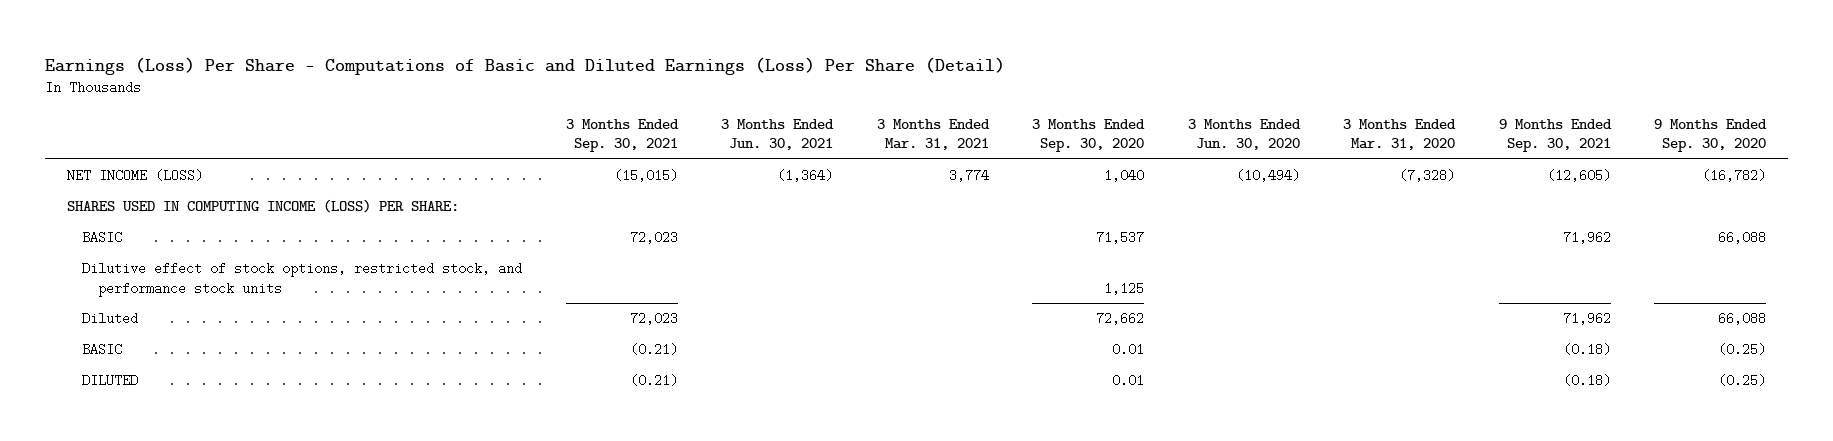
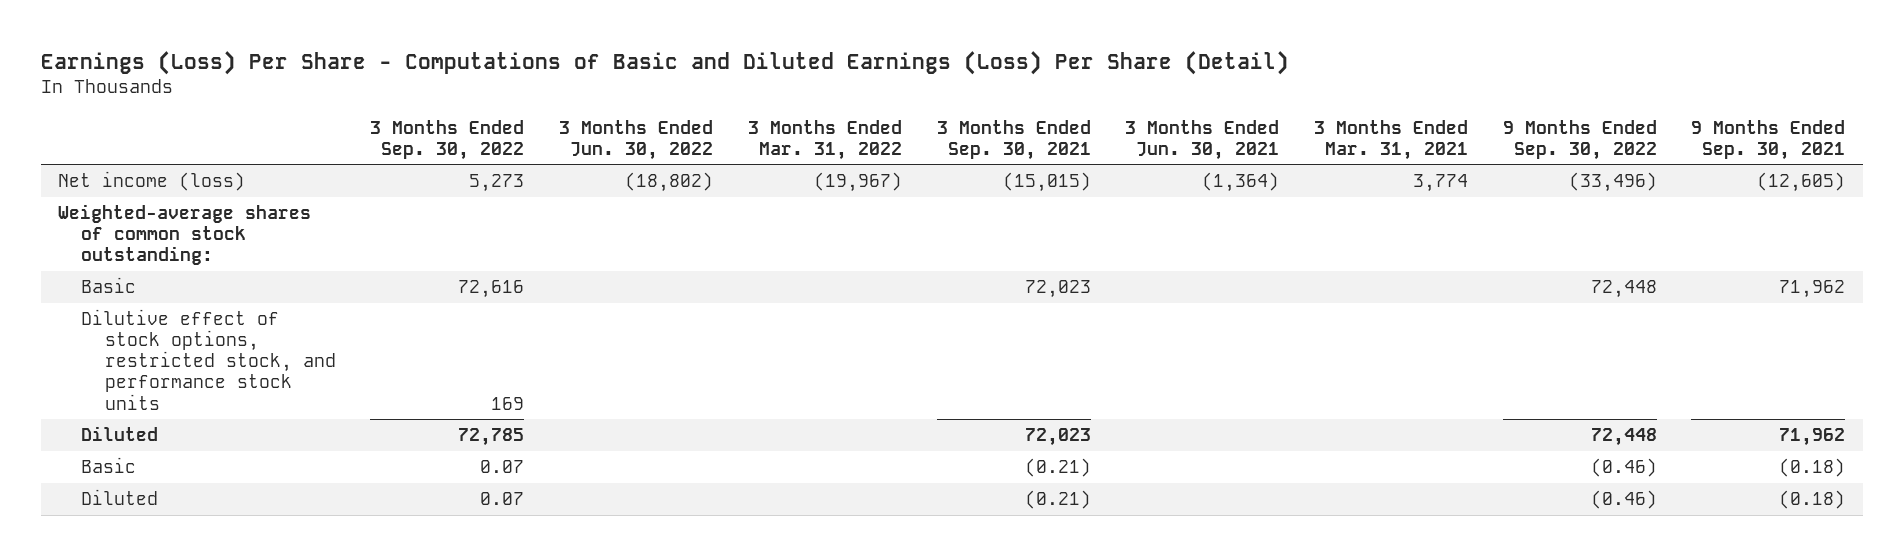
[1032,118,1146,153] 3 Months Ended Sep. 30, 2020 -> none
[1187,118,1301,151] 3 Months Ended Jun. 30, 2020 -> none
[1343,118,1457,151] 3 Months Ended Mar. 31, 2020 -> none
[1654,118,1768,153] 9 Months Ended Sep. 30, 2020 -> none
none -> [370,119,525,160] 3 Months Ended Sep. 30, 2022
none -> [559,119,714,160] 3 Months Ended Jun. 30, 2022
none -> [747,119,902,160] 3 Months Ended Mar. 31, 2022
none -> [1502,119,1657,160] 9 Months Ended Sep. 30, 2022
[67,169,204,183] NET INCOME (LOSS) -> [57,171,245,192] Net income (loss)
[67,199,460,214] SHARES USED IN COMPUTING INCOME (LOSS) PER SHARE: -> [57,204,311,266] Weighted-average shares of common stock outstanding:
[82,231,123,245] BASIC -> [81,277,137,294] Basic
[82,343,123,357] BASIC -> [81,457,137,474] Basic
[82,374,139,388] DILUTED -> [81,489,159,506] Diluted

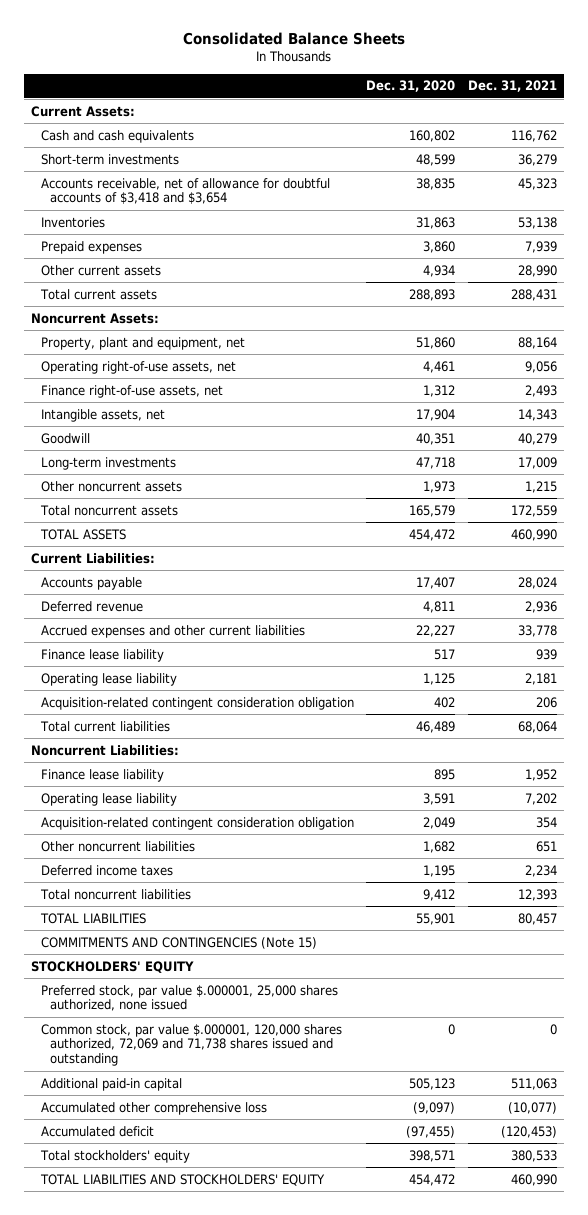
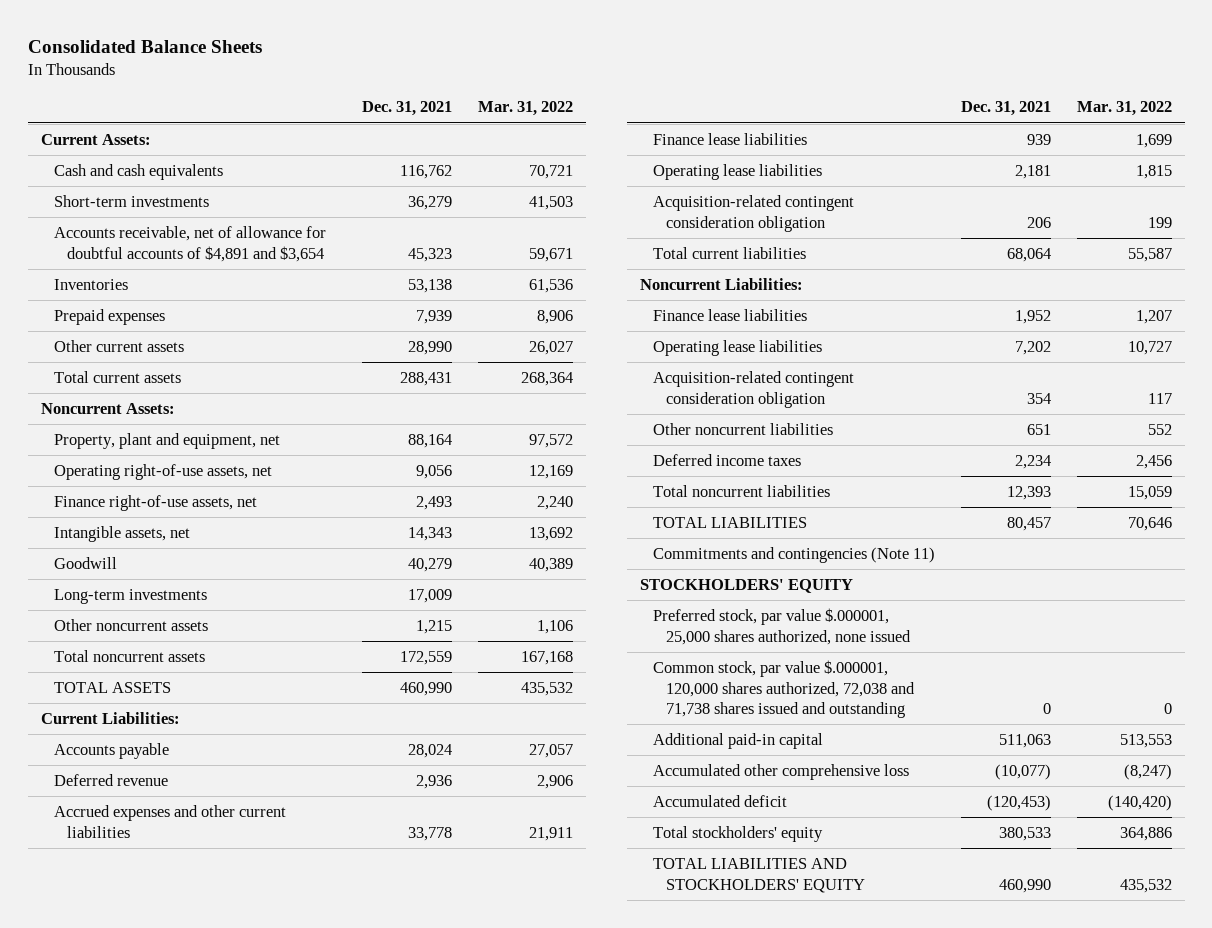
[366,80,456,93] Dec. 31, 2020 -> none
none -> [477,101,573,117] Mar. 31, 2022
[40,177,330,205] Accounts receivable, net of allowance for doubtful accounts of $3,418 and $3,654 -> [53,226,326,262] Accounts receivable, net of allowance for doubtful accounts of $4,891 and $3,654
[40,648,164,662] Finance lease liability -> [652,133,807,146] Finance lease liabilities
[40,672,177,686] Operating lease liability -> [652,164,822,181] Operating lease liabilities
[40,768,164,782] Finance lease liability -> [652,309,807,322] Finance lease liabilities
[40,792,177,806] Operating lease liability -> [652,340,822,357] Operating lease liabilities
[40,936,317,949] COMMITMENTS AND CONTINGENCIES (Note 15) -> [652,547,935,564] Commitments and contingencies (Note 11)
[40,1023,342,1067] Common stock, par value $.000001, 120,000 shares authorized, 72,069 and 71,738 shares issued and outstanding -> [652,660,915,719] Common stock, par value $.000001, 120,000 shares authorized, 72,038 and 71,738 shares issued and outstanding

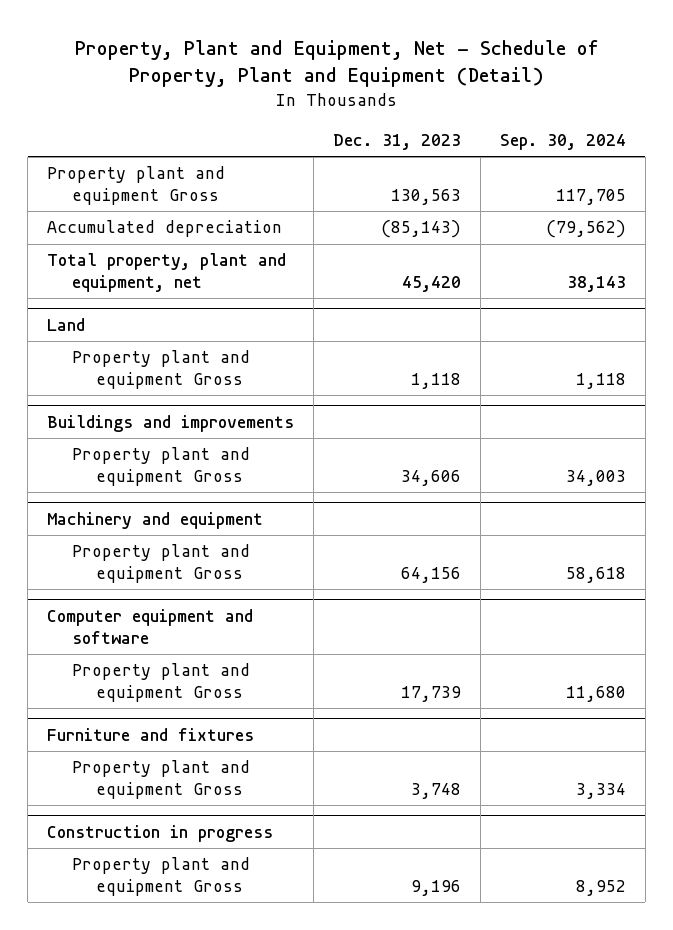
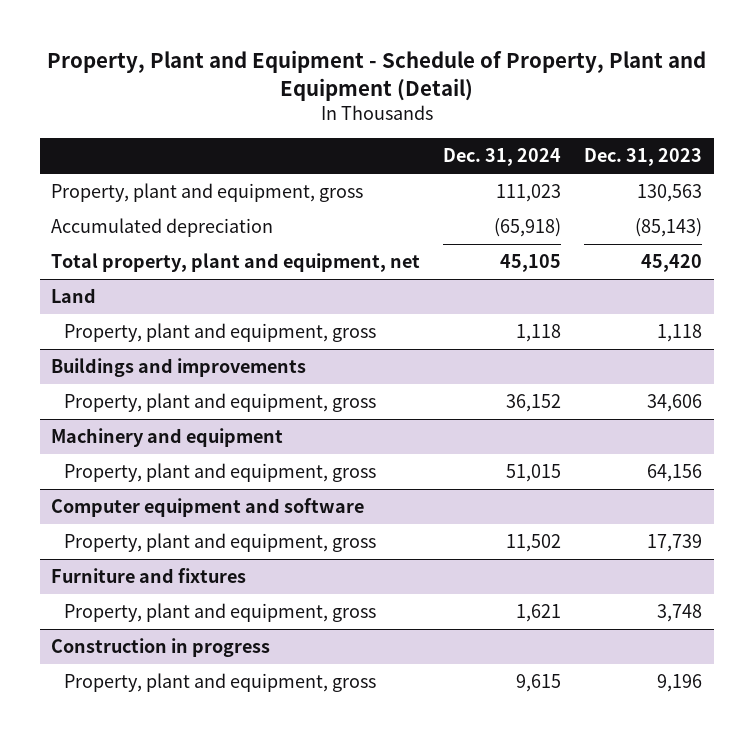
[74,40,599,88] Property, Plant and Equipment, Net - Schedule of Property, Plant and Equipment (Detail) -> [46,49,706,101] Property, Plant and Equipment - Schedule of Property, Plant and Equipment (Detail)
[499,133,626,150] Sep. 30, 2024 -> none
none -> [443,148,562,167] Dec. 31, 2024
[47,166,226,205] Property plant and equipment Gross -> [51,183,364,203] Property, plant and equipment, gross
[71,350,250,389] Property plant and equipment Gross -> [63,323,376,343] Property, plant and equipment, gross
[71,447,250,486] Property plant and equipment Gross -> [63,393,376,413] Property, plant and equipment, gross
[71,544,250,583] Property plant and equipment Gross -> [63,463,376,483] Property, plant and equipment, gross
[71,663,250,702] Property plant and equipment Gross -> [63,533,376,553] Property, plant and equipment, gross
[71,760,250,799] Property plant and equipment Gross -> [63,603,376,623] Property, plant and equipment, gross
[71,857,250,896] Property plant and equipment Gross -> [63,673,376,693] Property, plant and equipment, gross

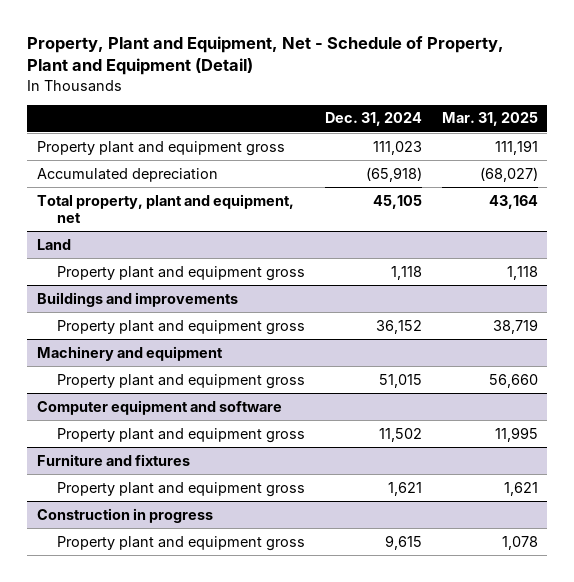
[46,49,706,101] Property, Plant and Equipment - Schedule of Property, Plant and Equipment (Detail) -> [26,35,504,76] Property, Plant and Equipment, Net - Schedule of Property, Plant and Equipment (Detail)
[584,148,703,167] Dec. 31, 2023 -> none
none -> [441,112,538,127] Mar. 31, 2025
[51,183,364,203] Property, plant and equipment, gross -> [36,140,285,156] Property plant and equipment gross
[63,323,376,343] Property, plant and equipment, gross -> [57,265,306,281] Property plant and equipment gross
[63,393,376,413] Property, plant and equipment, gross -> [57,319,306,335] Property plant and equipment gross
[63,463,376,483] Property, plant and equipment, gross -> [57,373,306,389] Property plant and equipment gross
[63,533,376,553] Property, plant and equipment, gross -> [57,427,306,443] Property plant and equipment gross
[63,603,376,623] Property, plant and equipment, gross -> [57,481,306,497] Property plant and equipment gross
[63,673,376,693] Property, plant and equipment, gross -> [57,535,306,551] Property plant and equipment gross

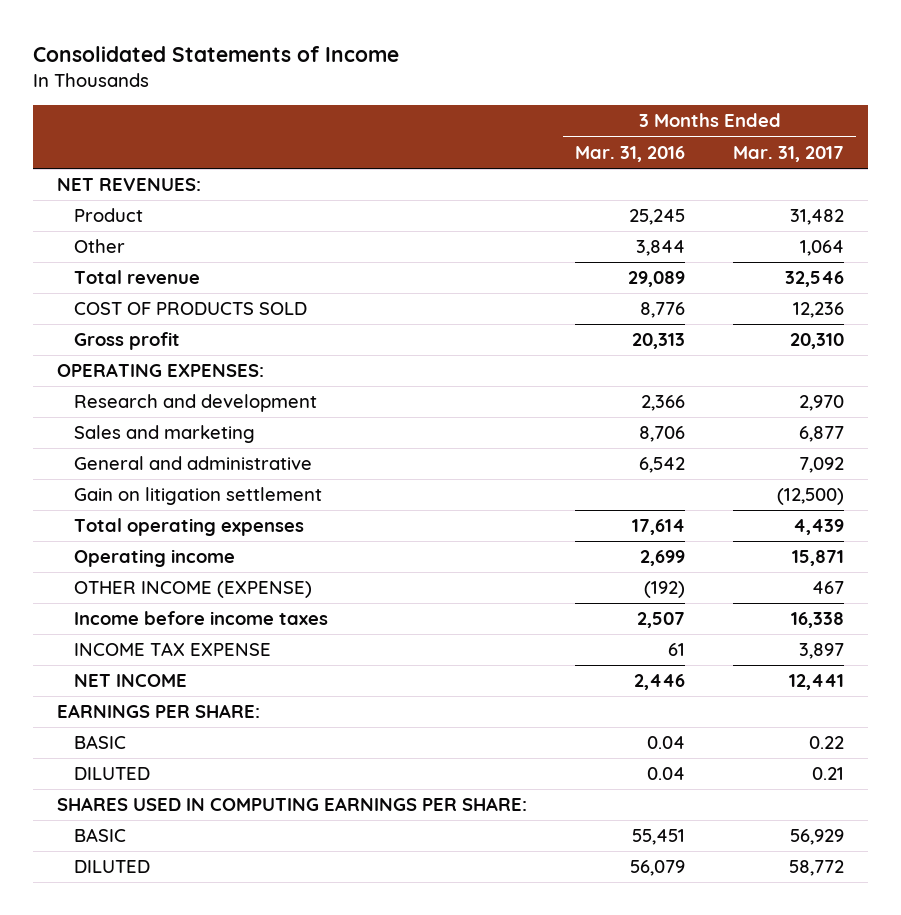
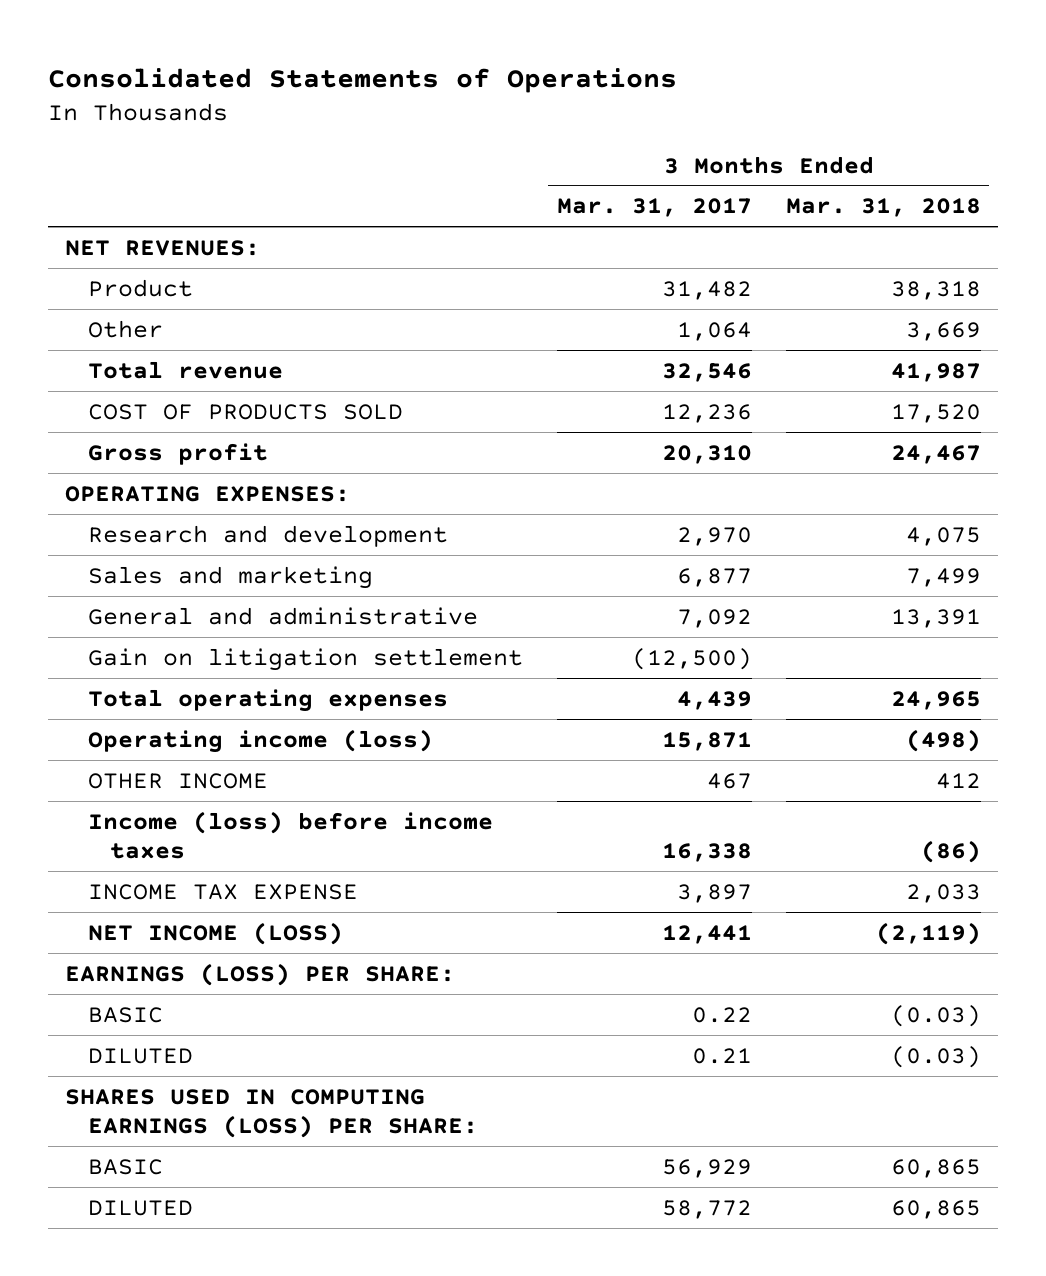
[33,46,400,63] Consolidated Statements of Income -> [48,67,678,93] Consolidated Statements of Operations
[575,145,686,162] Mar. 31, 2016 -> none
none -> [785,198,981,218] Mar. 31, 2018
[73,549,235,568] Operating income -> [87,728,433,753] Operating income (loss)
[73,581,312,599] OTHER INCOME (EXPENSE) -> [87,772,268,789] OTHER INCOME
[73,611,328,626] Income before income taxes -> [87,810,493,860] Income (loss) before income taxes
[73,674,187,688] NET INCOME -> [87,921,343,945] NET INCOME (LOSS)
[57,704,261,719] EARNINGS PER SHARE: -> [65,962,456,986] EARNINGS (LOSS) PER SHARE:
[57,797,528,812] SHARES USED IN COMPUTING EARNINGS PER SHARE: -> [65,1088,478,1139] SHARES USED IN COMPUTING EARNINGS (LOSS) PER SHARE:

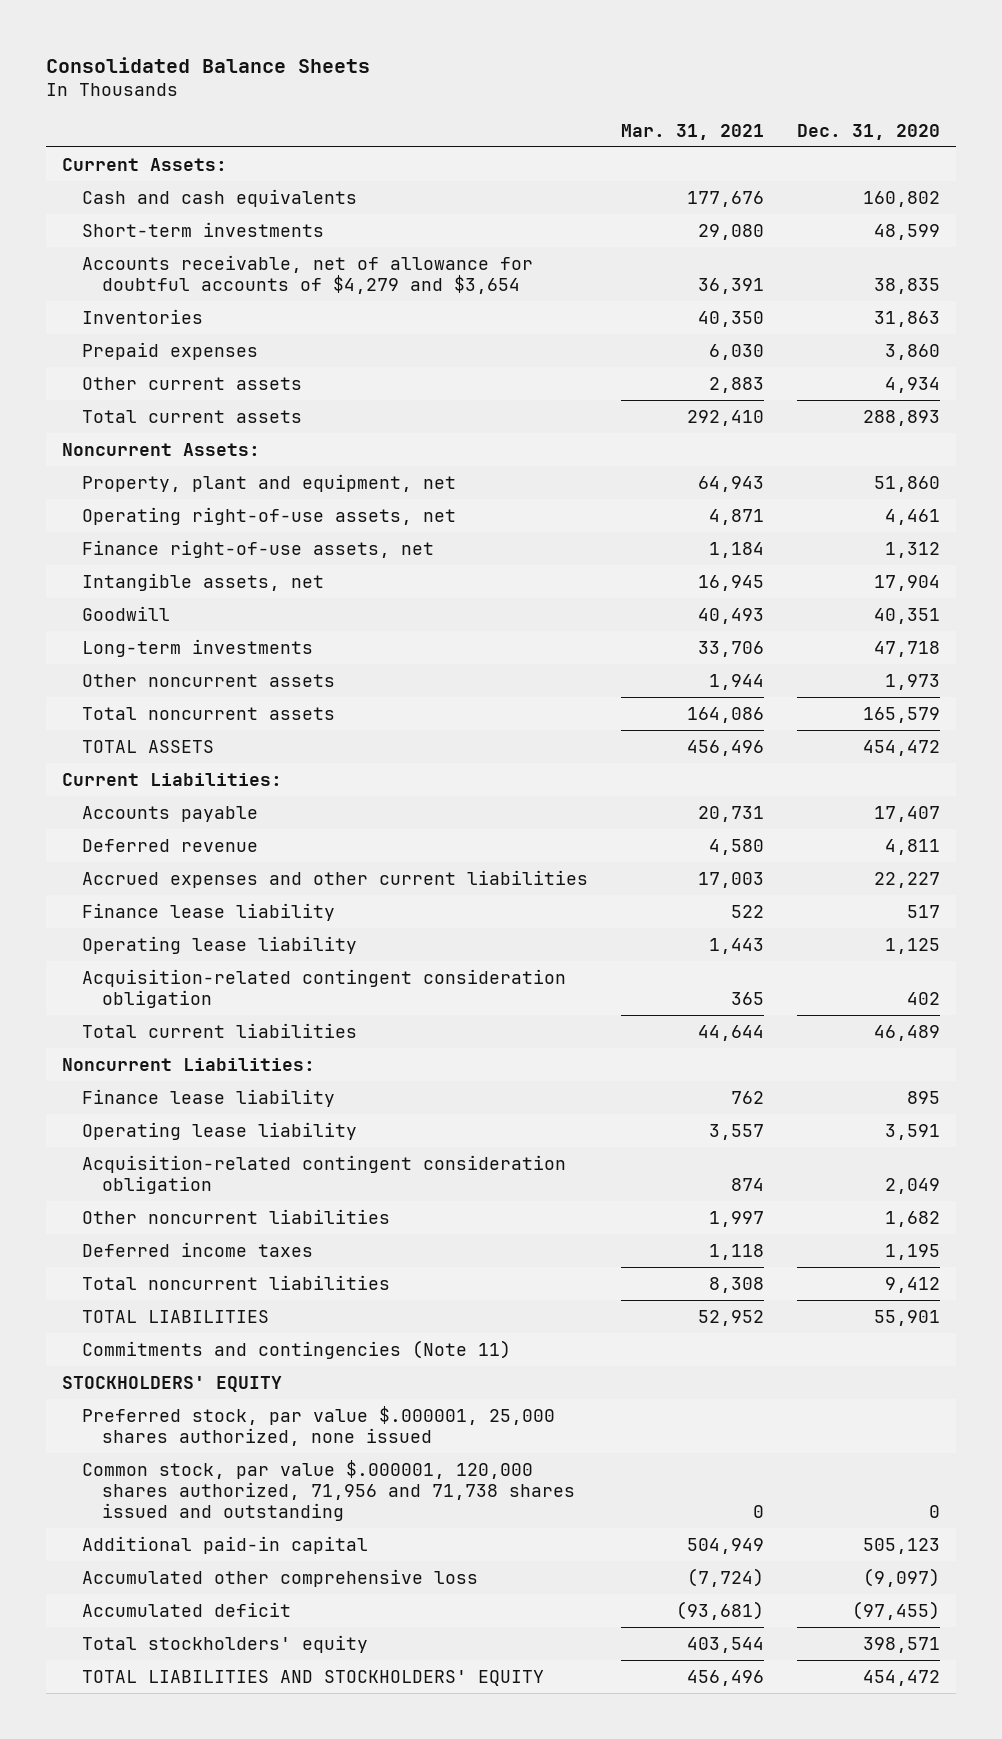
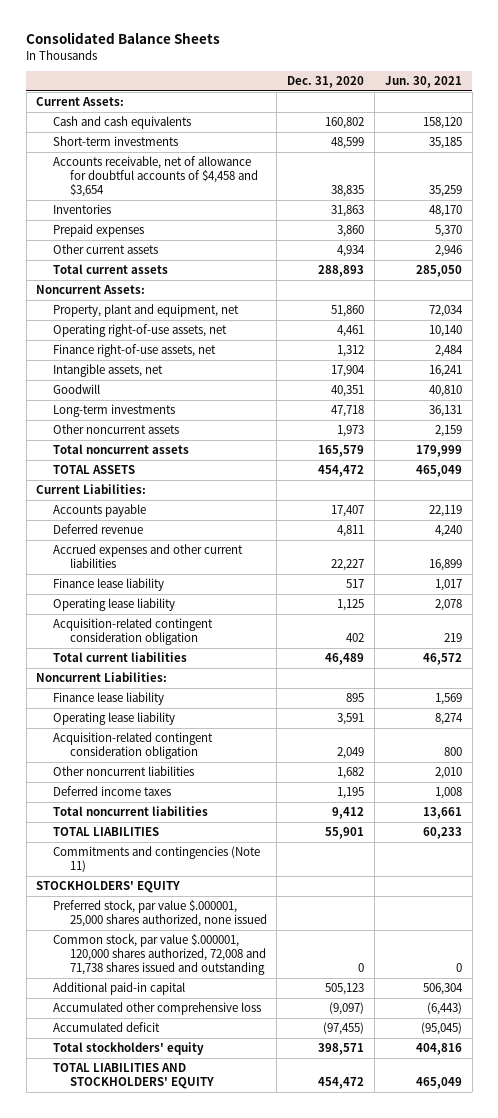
[620,123,764,140] Mar. 31, 2021 -> none
none -> [384,76,462,89] Jun. 30, 2021
[82,254,534,294] Accounts receivable, net of allowance for doubtful accounts of $4,279 and $3,654 -> [53,156,258,198] Accounts receivable, net of allowance for doubtful accounts of $4,458 and $3,654
[82,1459,576,1521] Common stock, par value $.000001, 120,000 shares authorized, 71,956 and 71,738 shares issued and outstanding -> [53,934,266,976] Common stock, par value $.000001, 120,000 shares authorized, 72,008 and 71,738 shares issued and outstanding

